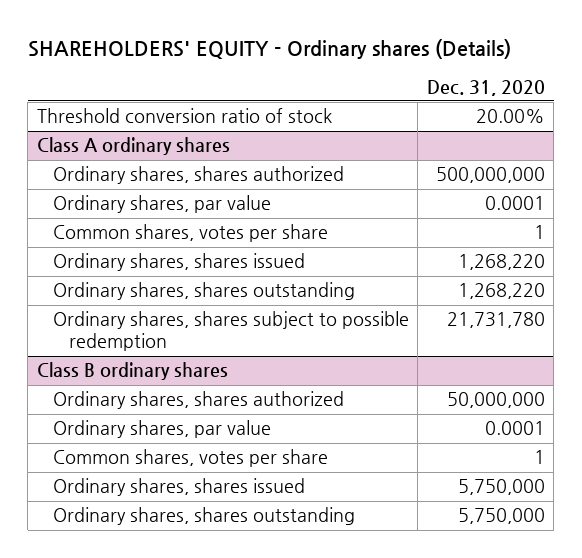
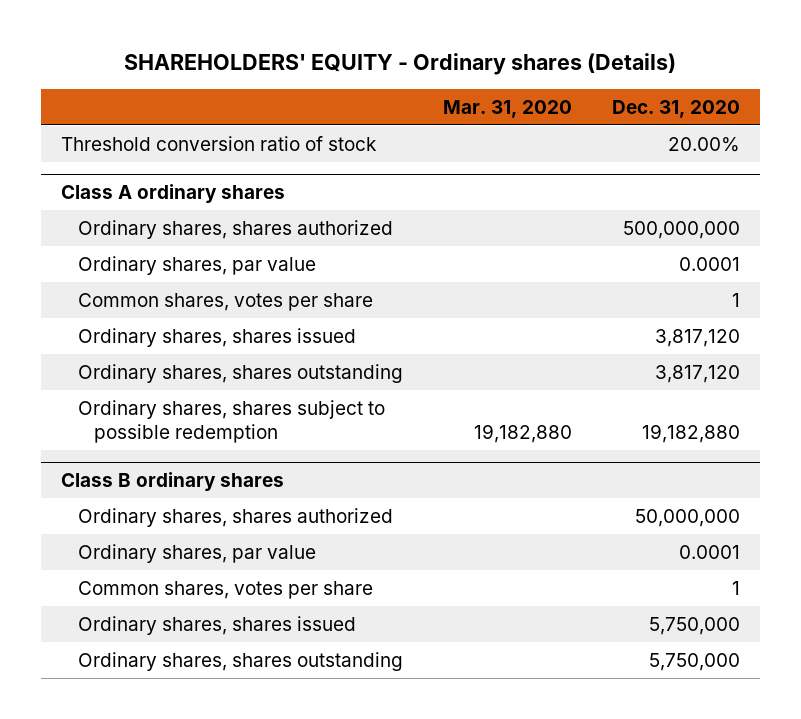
none -> [442,99,572,118] Mar. 31, 2020
[457,254,545,271] 1,268,220 -> [654,328,740,347] 3,817,120
[457,283,545,300] 1,268,220 -> [654,364,740,383] 3,817,120
[446,312,545,329] 21,731,780 -> [641,423,740,443] 19,182,880

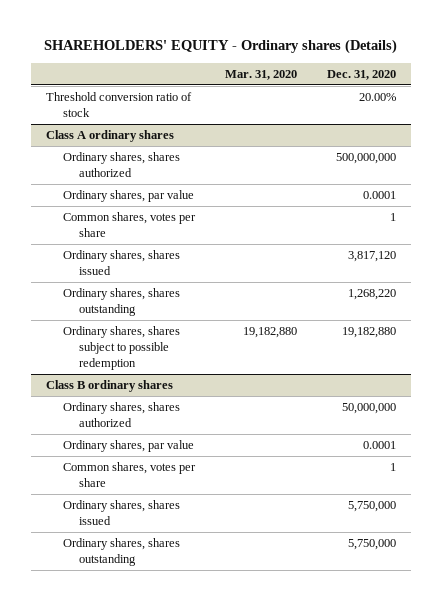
[654,364,740,383] 3,817,120 -> [347,289,396,301] 1,268,220

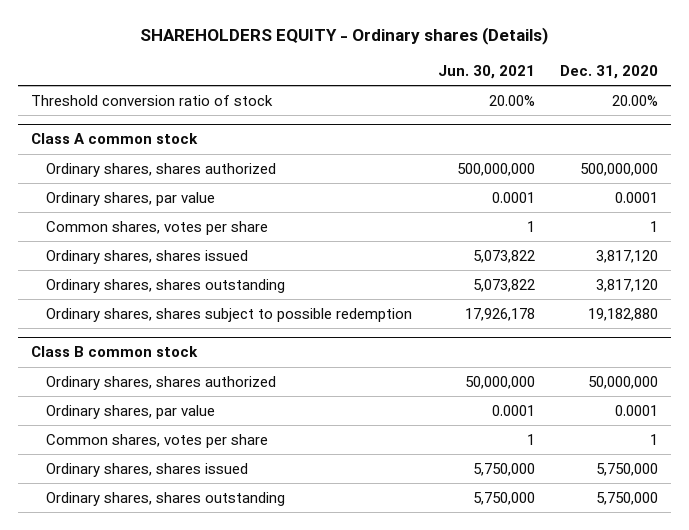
[43,39,397,55] SHAREHOLDERS' EQUITY - Ordinary shares (Details) -> [140,26,549,45] SHAREHOLDERS EQUITY - Ordinary shares (Details)
[224,69,297,80] Mar. 31, 2020 -> none
none -> [437,64,535,79] Jun. 30, 2021
[45,130,174,143] Class A ordinary shares -> [30,133,198,145] Class A common stock
[347,289,396,301] 1,268,220 -> [596,278,659,292] 3,817,120
[45,380,173,393] Class B ordinary shares -> [30,346,198,358] Class B common stock

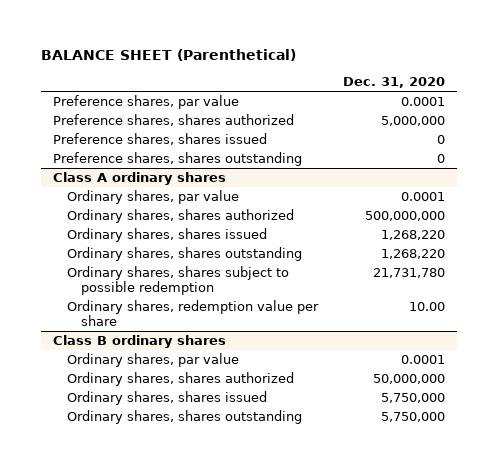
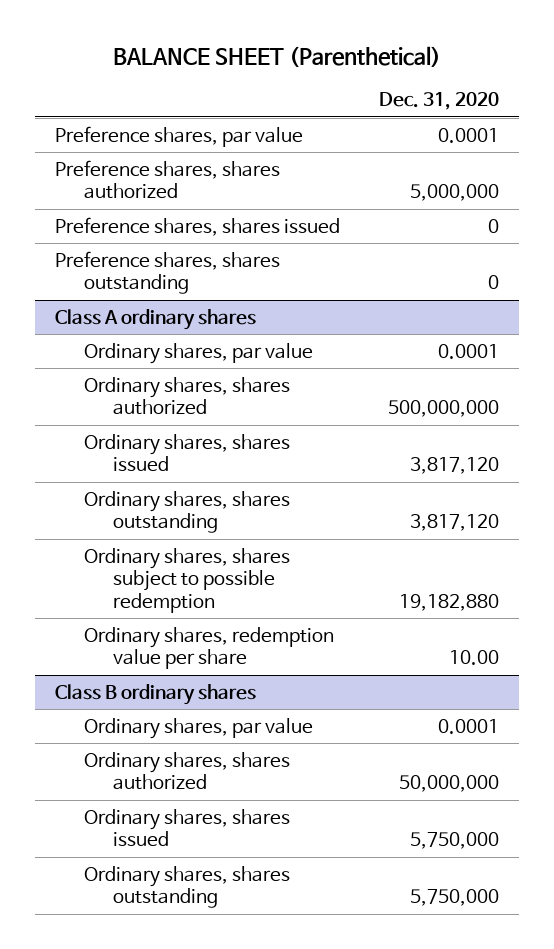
[380,230,445,241] 1,268,220 -> [410,457,500,475] 3,817,120
[380,249,445,260] 1,268,220 -> [410,514,500,532] 3,817,120
[372,268,445,279] 21,731,780 -> [399,593,500,611] 19,182,880

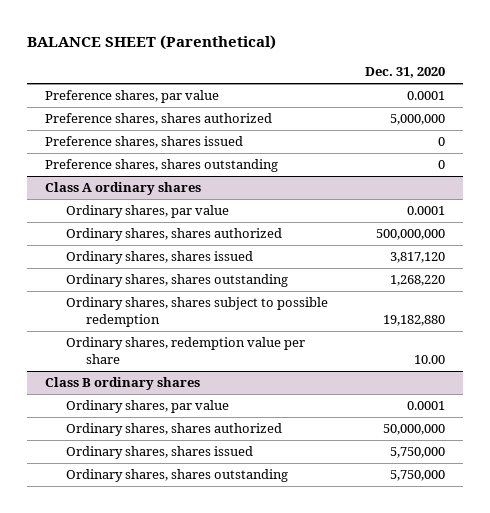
[410,514,500,532] 3,817,120 -> [389,275,445,287] 1,268,220

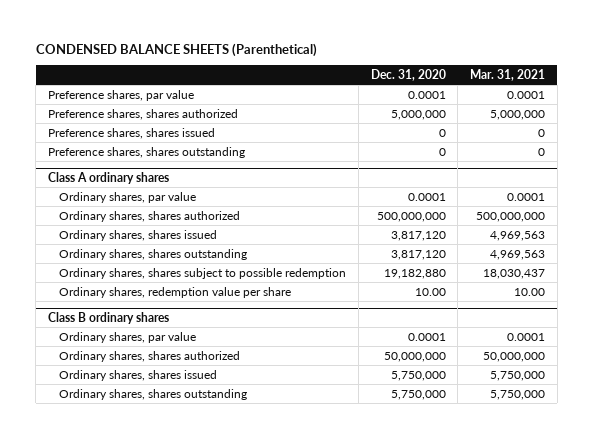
[26,34,276,50] BALANCE SHEET (Parenthetical) -> [35,42,317,57] CONDENSED BALANCE SHEETS (Parenthetical)
none -> [469,68,545,81] Mar. 31, 2021
[389,275,445,287] 1,268,220 -> [390,249,446,260] 3,817,120

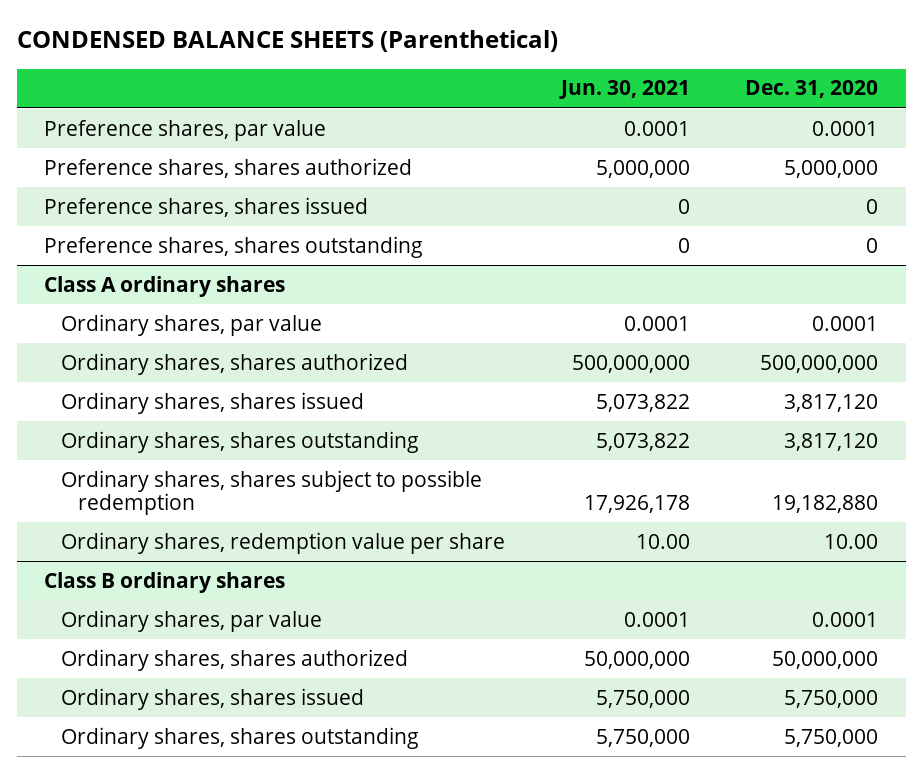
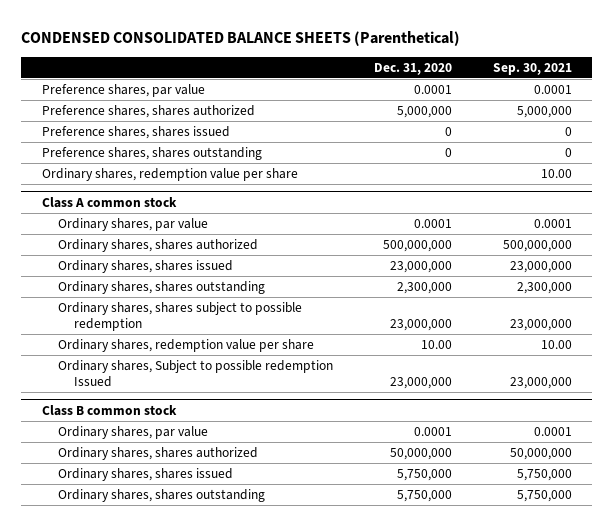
[16,30,558,53] CONDENSED BALANCE SHEETS (Parenthetical) -> [21,30,461,46] CONDENSED CONSOLIDATED BALANCE SHEETS (Parenthetical)
[558,80,690,100] Jun. 30, 2021 -> none
none -> [493,62,573,75] Sep. 30, 2021
none -> [41,168,298,182] Ordinary shares, redemption value per share
[44,275,286,297] Class A ordinary shares -> [41,197,177,209] Class A common stock
[784,393,879,412] 3,817,120 -> [390,261,453,274] 23,000,000
[784,432,879,451] 3,817,120 -> [397,282,453,295] 2,300,000
[772,495,879,514] 19,182,880 -> [390,319,453,332] 23,000,000
none -> [58,360,334,388] Ordinary shares, Subject to possible redemption Issued
[44,571,286,593] Class B ordinary shares -> [41,405,177,417] Class B common stock

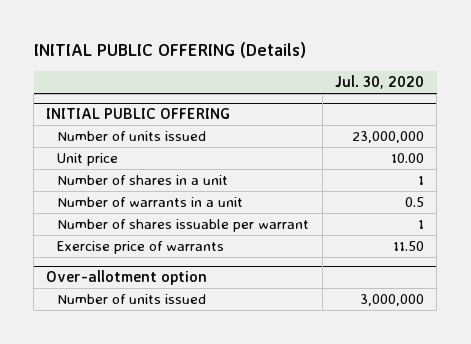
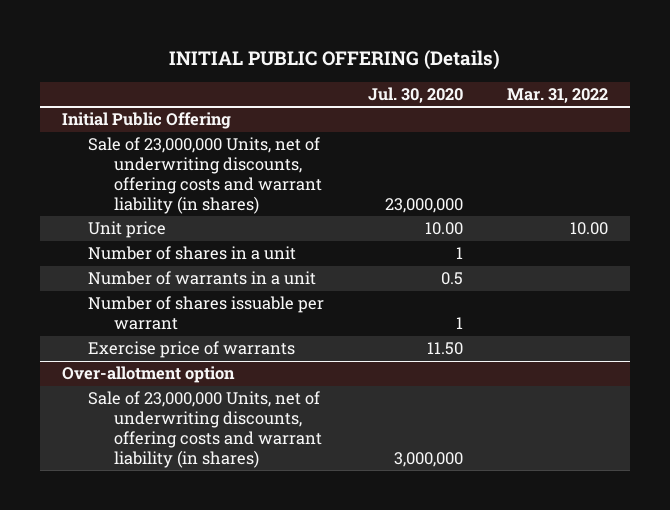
none -> [506,88,608,104] Mar. 31, 2022
[46,108,231,120] INITIAL PUBLIC OFFERING -> [62,112,232,130] Initial Public Offering
[57,131,207,142] Number of units issued -> [87,137,322,215] Sale of 23,000,000 Units, net of underwriting discounts, offering costs and warrant liability (in shares)
[57,294,207,305] Number of units issued -> [87,391,322,469] Sale of 23,000,000 Units, net of underwriting discounts, offering costs and warrant liability (in shares)

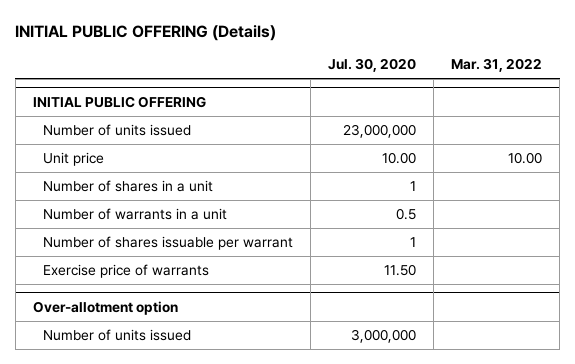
[62,112,232,130] Initial Public Offering -> [32,95,206,108] INITIAL PUBLIC OFFERING
[87,137,322,215] Sale of 23,000,000 Units, net of underwriting discounts, offering costs and warrant liability (in shares) -> [42,123,191,136] Number of units issued
[87,391,322,469] Sale of 23,000,000 Units, net of underwriting discounts, offering costs and warrant liability (in shares) -> [42,328,191,341] Number of units issued

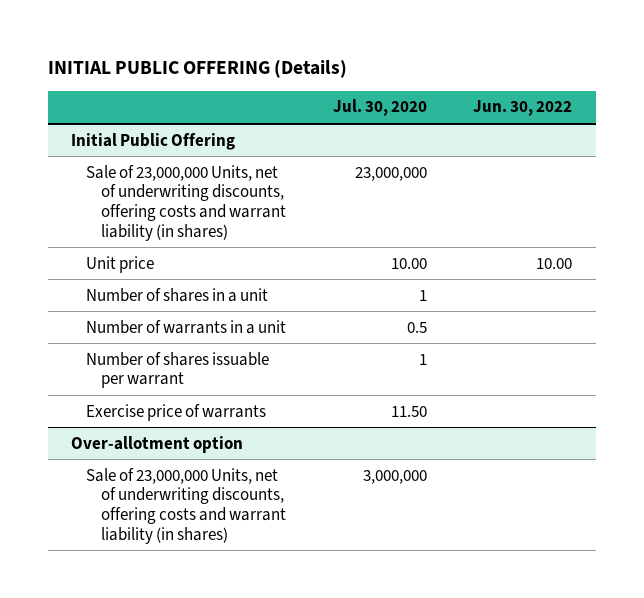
[451,58,543,73] Mar. 31, 2022 -> none
none -> [473,100,573,117] Jun. 30, 2022
[32,95,206,108] INITIAL PUBLIC OFFERING -> [71,132,236,150] Initial Public Offering
[42,123,191,136] Number of units issued -> [85,164,286,241] Sale of 23,000,000 Units, net of underwriting discounts, offering costs and warrant liability (in shares)
[42,328,191,341] Number of units issued -> [85,467,286,544] Sale of 23,000,000 Units, net of underwriting discounts, offering costs and warrant liability (in shares)

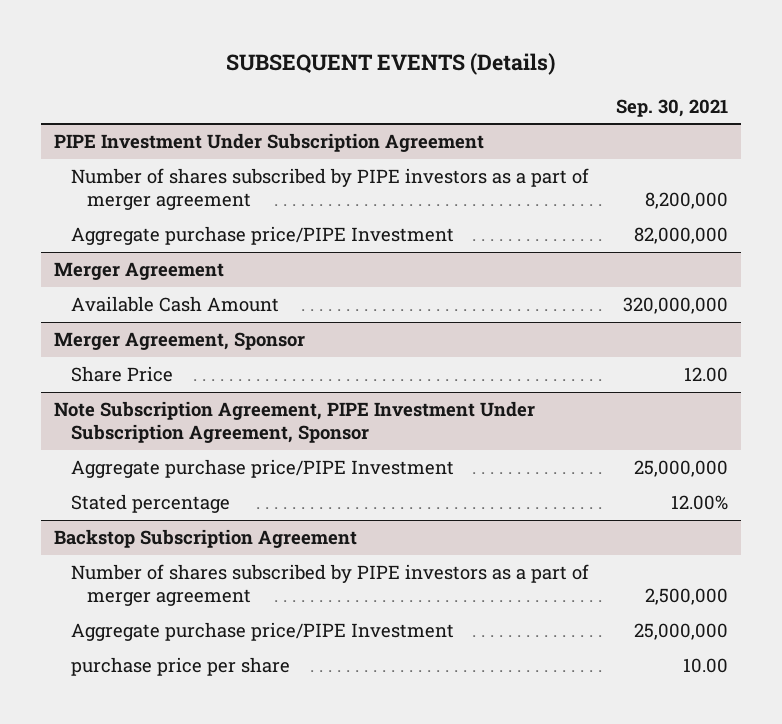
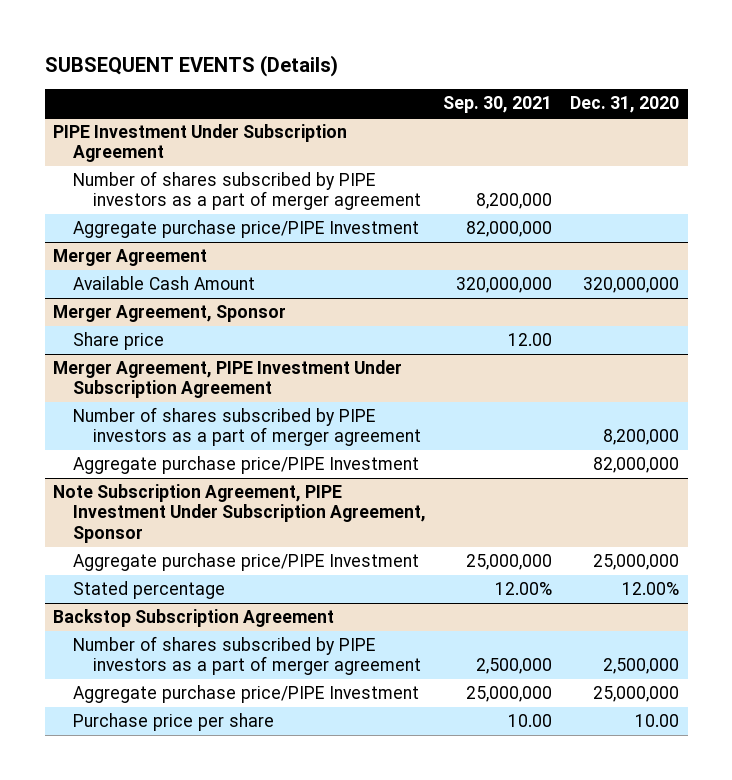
none -> [569,96,679,114] Dec. 31, 2020
[70,366,173,383] Share Price -> [73,332,165,351] Share price
none -> [53,360,403,399] Merger Agreement, PIPE Investment Under Subscription Agreement
none -> [73,407,421,447] Number of shares subscribed by PIPE investors as a part of merger agreement
none -> [73,456,420,475] Aggregate purchase price/PIPE Investment
[70,657,290,677] purchase price per share -> [73,713,275,732] Purchase price per share

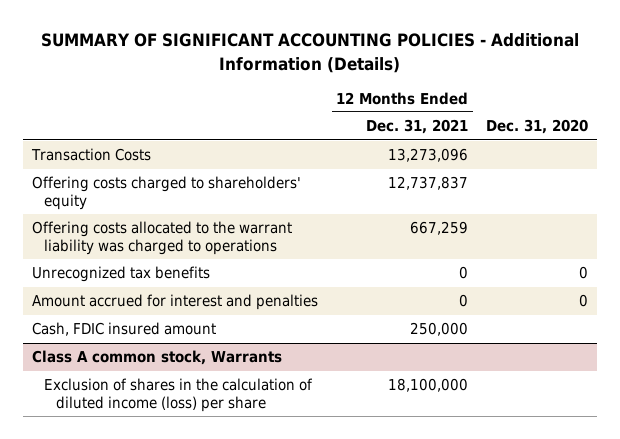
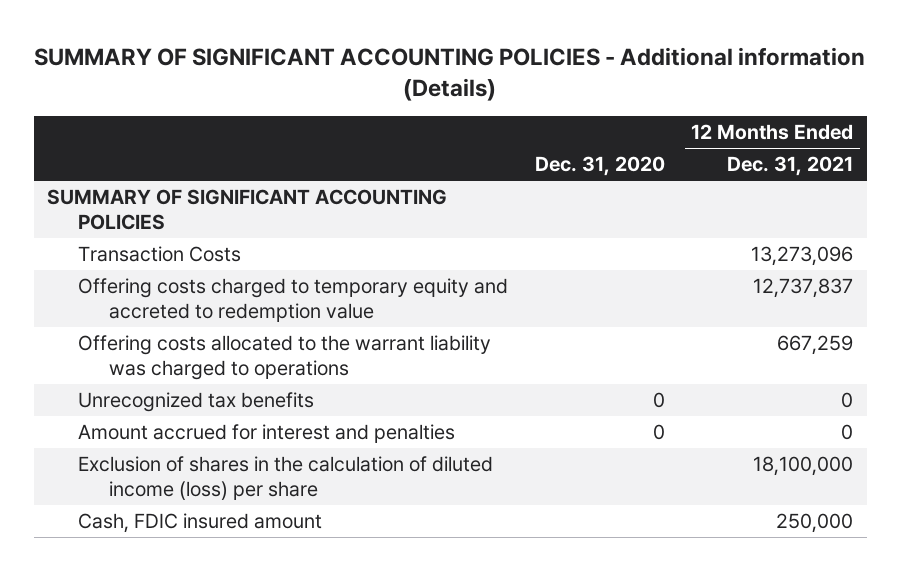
[41,33,580,73] SUMMARY OF SIGNIFICANT ACCOUNTING POLICIES - Additional Information (Details) -> [34,46,866,101] SUMMARY OF SIGNIFICANT ACCOUNTING POLICIES - Additional information (Details)
none -> [47,189,448,230] SUMMARY OF SIGNIFICANT ACCOUNTING POLICIES
[32,176,302,210] Offering costs charged to shareholders' equity -> [78,278,509,322] Offering costs charged to temporary equity and accreted to redemption value
[32,350,283,366] Class A common stock, Warrants -> none
[32,322,217,337] Cash, FDIC insured amount -> [78,513,323,534] Cash, FDIC insured amount

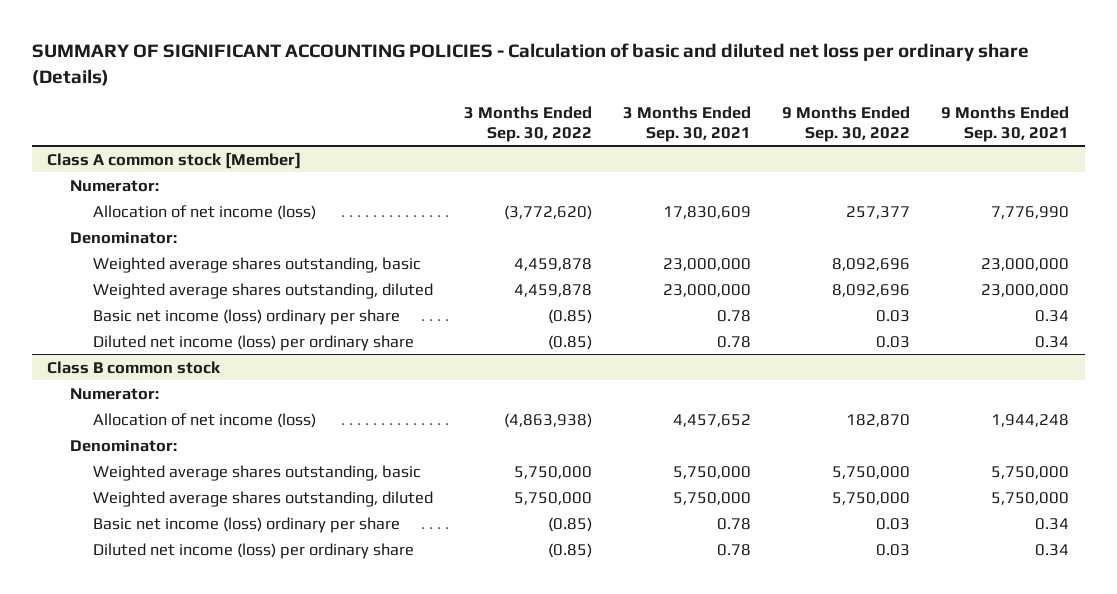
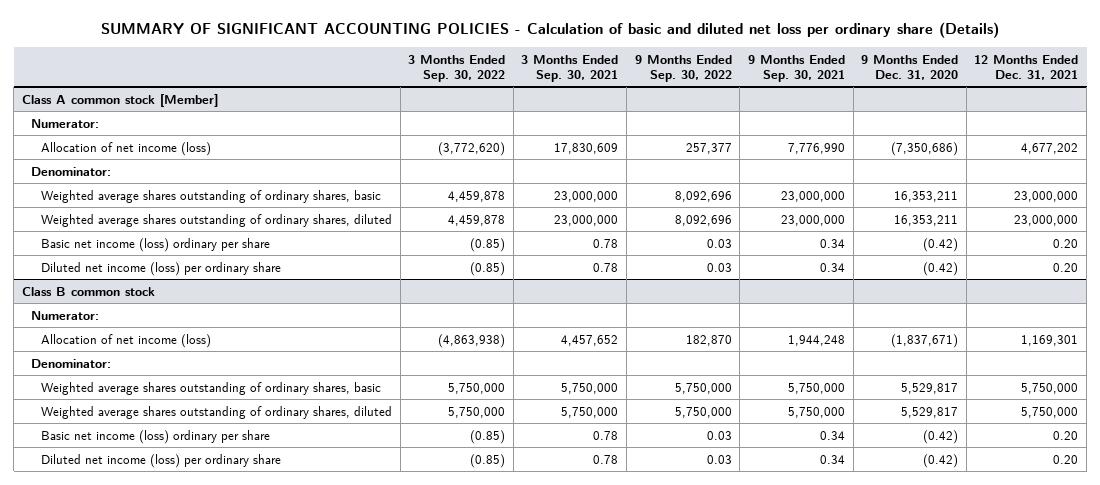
none -> [861,54,959,80] 9 Months Ended Dec. 31, 2020
none -> [974,54,1079,80] 12 Months Ended Dec. 31, 2021
[93,256,422,273] Weighted average shares outstanding, basic -> [40,189,381,203] Weighted average shares outstanding of ordinary shares, basic
[93,282,434,299] Weighted average shares outstanding, diluted -> [40,213,392,227] Weighted average shares outstanding of ordinary shares, diluted
[93,464,422,481] Weighted average shares outstanding, basic -> [40,381,381,395] Weighted average shares outstanding of ordinary shares, basic
[93,490,434,507] Weighted average shares outstanding, diluted -> [40,405,392,419] Weighted average shares outstanding of ordinary shares, diluted

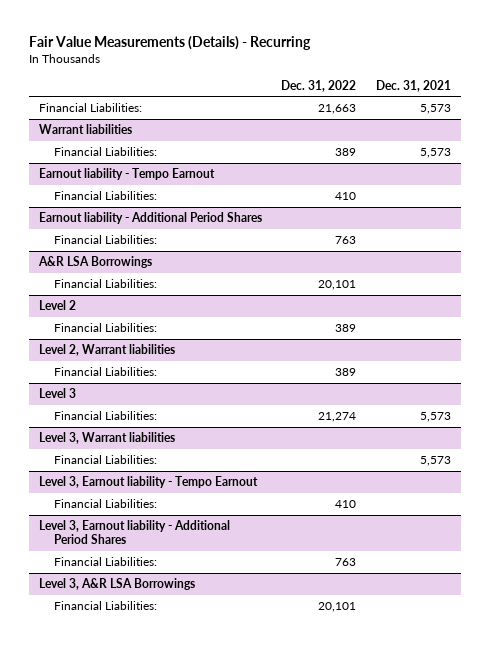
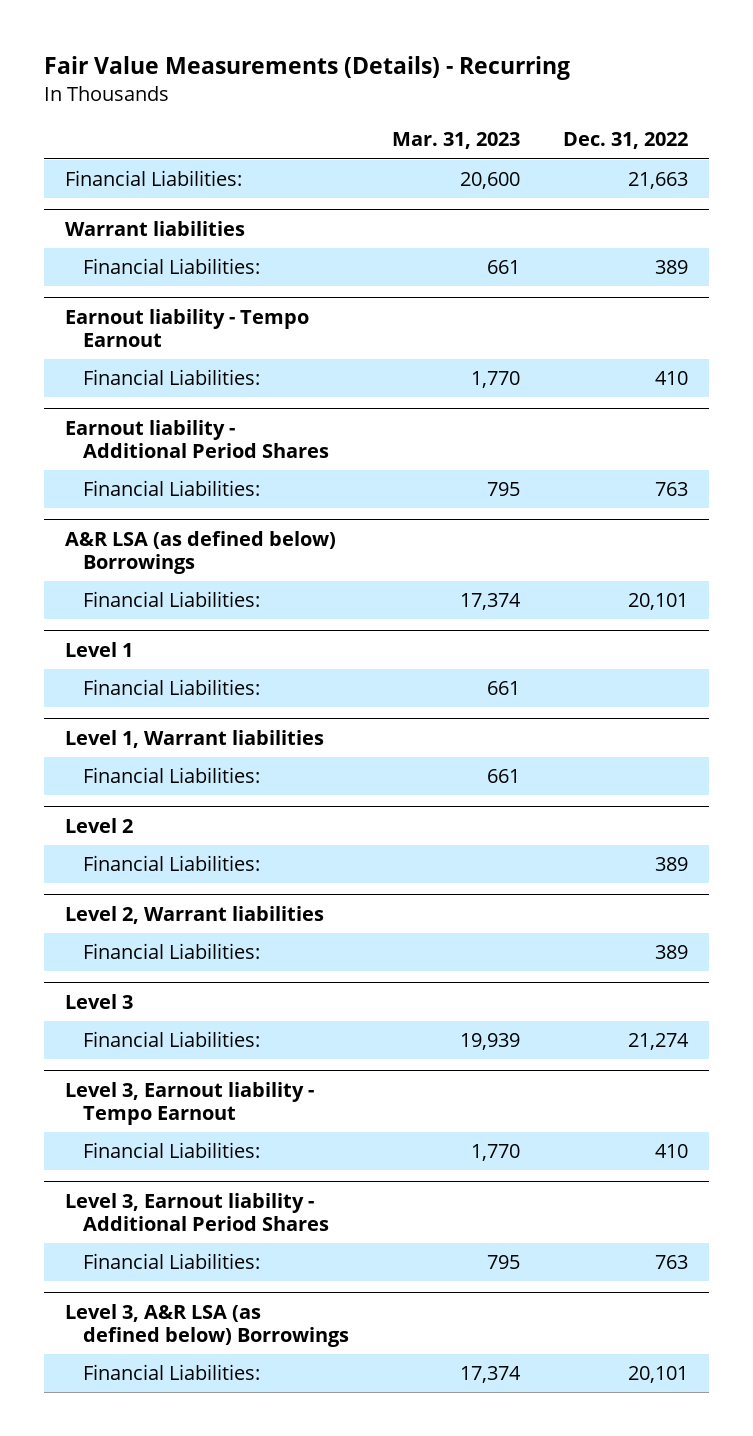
[375,79,451,92] Dec. 31, 2021 -> none
none -> [391,132,520,150] Mar. 31, 2023
[37,256,152,269] A&R LSA Borrowings -> [65,530,337,575] A&R LSA (as defined below) Borrowings
none -> [65,641,134,657] Level 1
none -> [83,679,261,696] Financial Liabilities:
none -> [65,729,325,748] Level 1, Warrant liabilities
none -> [83,767,261,784] Financial Liabilities:
[38,432,175,445] Level 3, Warrant liabilities -> none
[53,455,157,465] Financial Liabilities: -> none
[38,578,195,591] Level 3, A&R LSA Borrowings -> [65,1303,350,1348] Level 3, A&R LSA (as defined below) Borrowings

